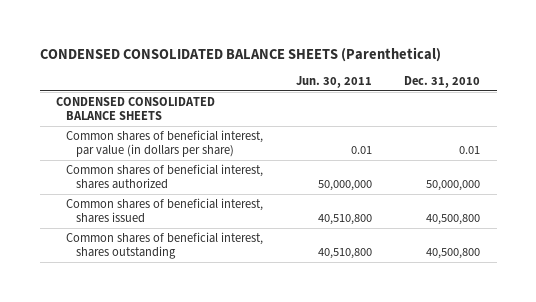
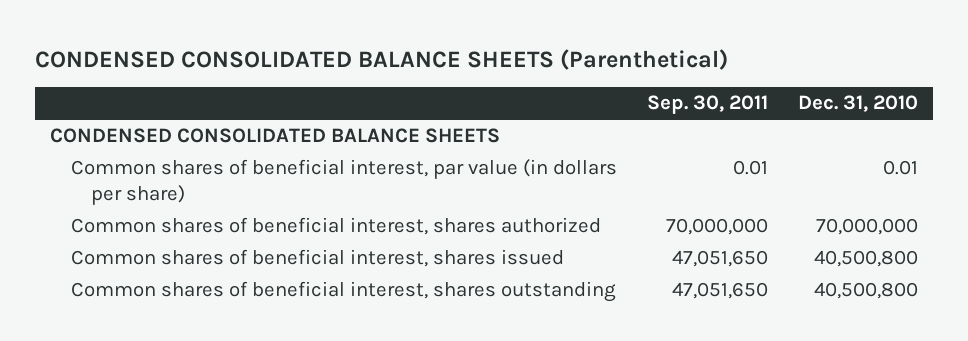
[295,76,372,89] Jun. 30, 2011 -> none
none -> [646,95,768,115] Sep. 30, 2011
[426,180,481,192] 50,000,000 -> [816,218,919,236] 70,000,000

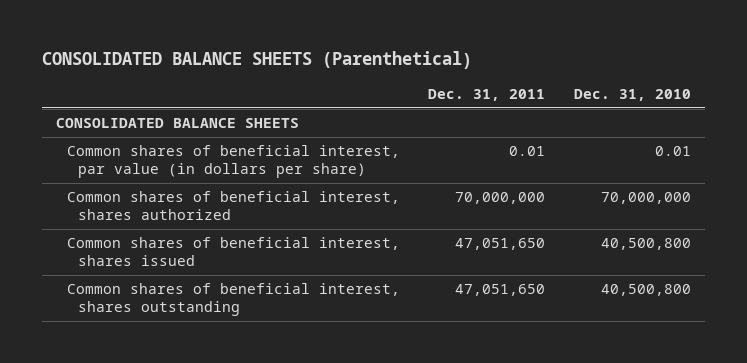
[34,48,728,70] CONDENSED CONSOLIDATED BALANCE SHEETS (Parenthetical) -> [42,50,473,69] CONSOLIDATED BALANCE SHEETS (Parenthetical)
[646,95,768,115] Sep. 30, 2011 -> none
none -> [428,88,546,101] Dec. 31, 2011
[50,128,501,144] CONDENSED CONSOLIDATED BALANCE SHEETS -> [56,118,300,129] CONSOLIDATED BALANCE SHEETS

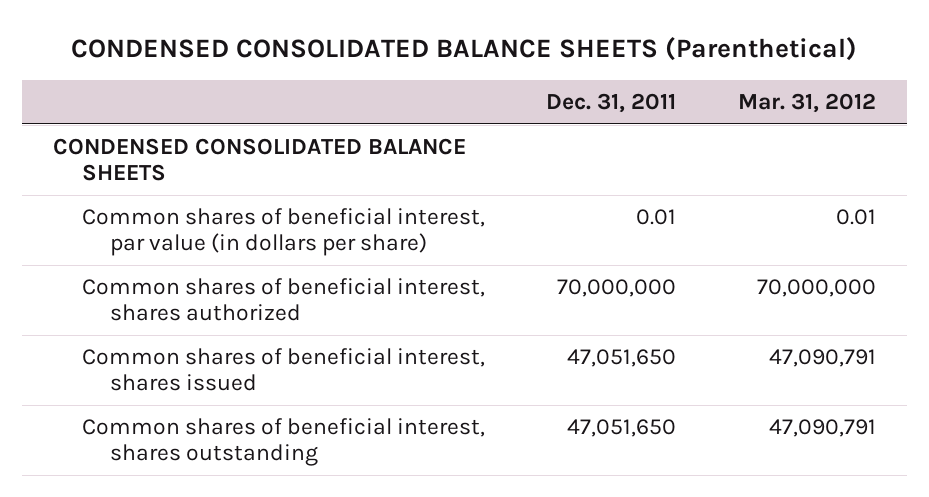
[42,50,473,69] CONSOLIDATED BALANCE SHEETS (Parenthetical) -> [71,37,858,62] CONDENSED CONSOLIDATED BALANCE SHEETS (Parenthetical)
[573,88,691,101] Dec. 31, 2010 -> none
none -> [737,93,876,114] Mar. 31, 2012
[56,118,300,129] CONSOLIDATED BALANCE SHEETS -> [52,137,466,182] CONDENSED CONSOLIDATED BALANCE SHEETS

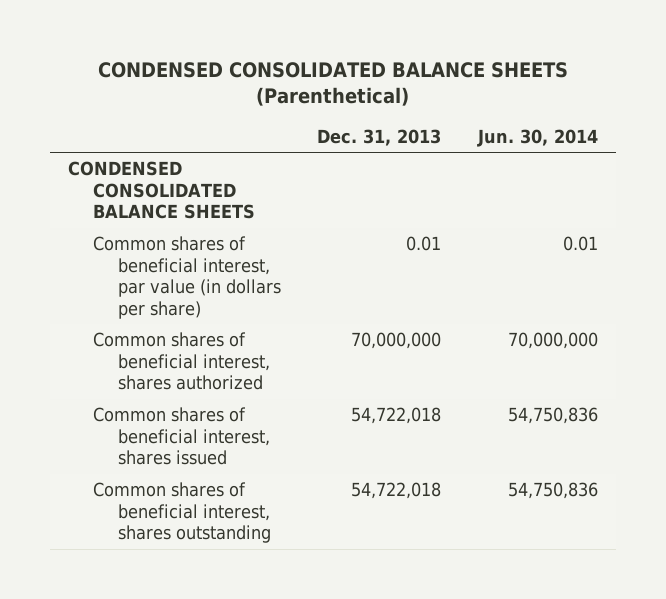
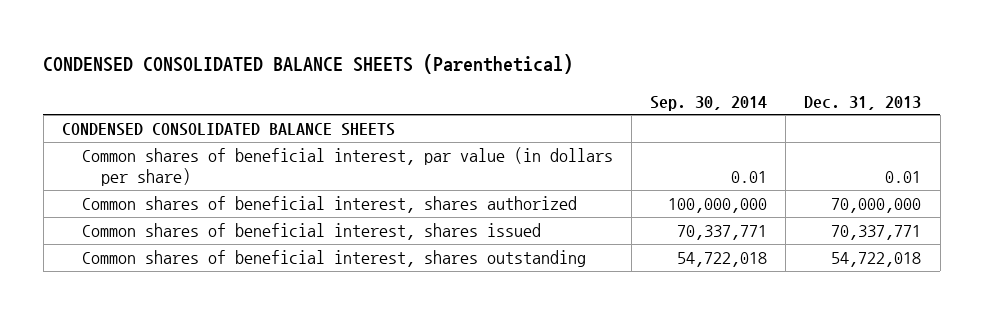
[476,128,598,147] Jun. 30, 2014 -> none
none -> [650,95,768,111] Sep. 30, 2014
[351,407,442,425] 54,722,018 -> [831,224,922,240] 70,337,771

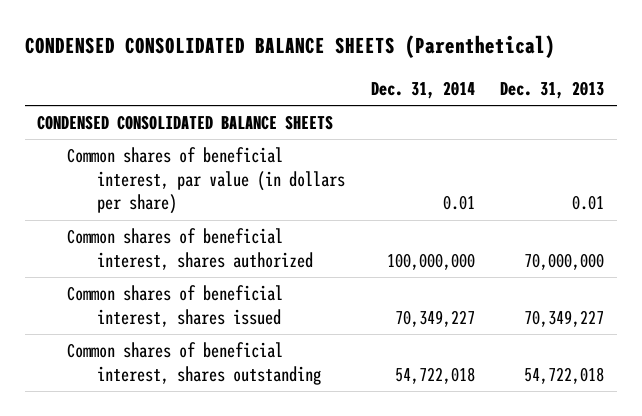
[650,95,768,111] Sep. 30, 2014 -> none
none -> [370,81,475,100] Dec. 31, 2014
[831,224,922,240] 70,337,771 -> [524,309,605,327] 70,349,227

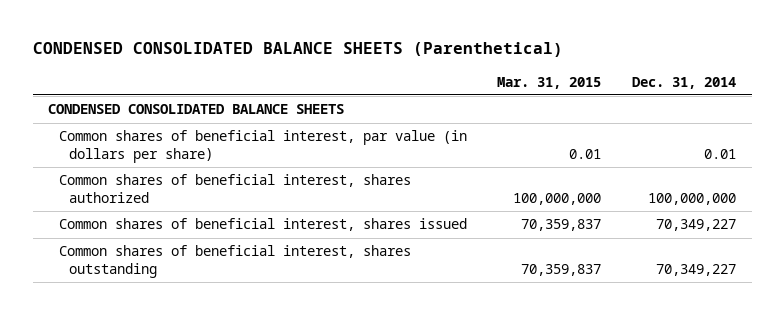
[500,81,605,100] Dec. 31, 2013 -> none
none -> [497,76,602,89] Mar. 31, 2015
[394,366,475,384] 54,722,018 -> [656,263,737,276] 70,349,227

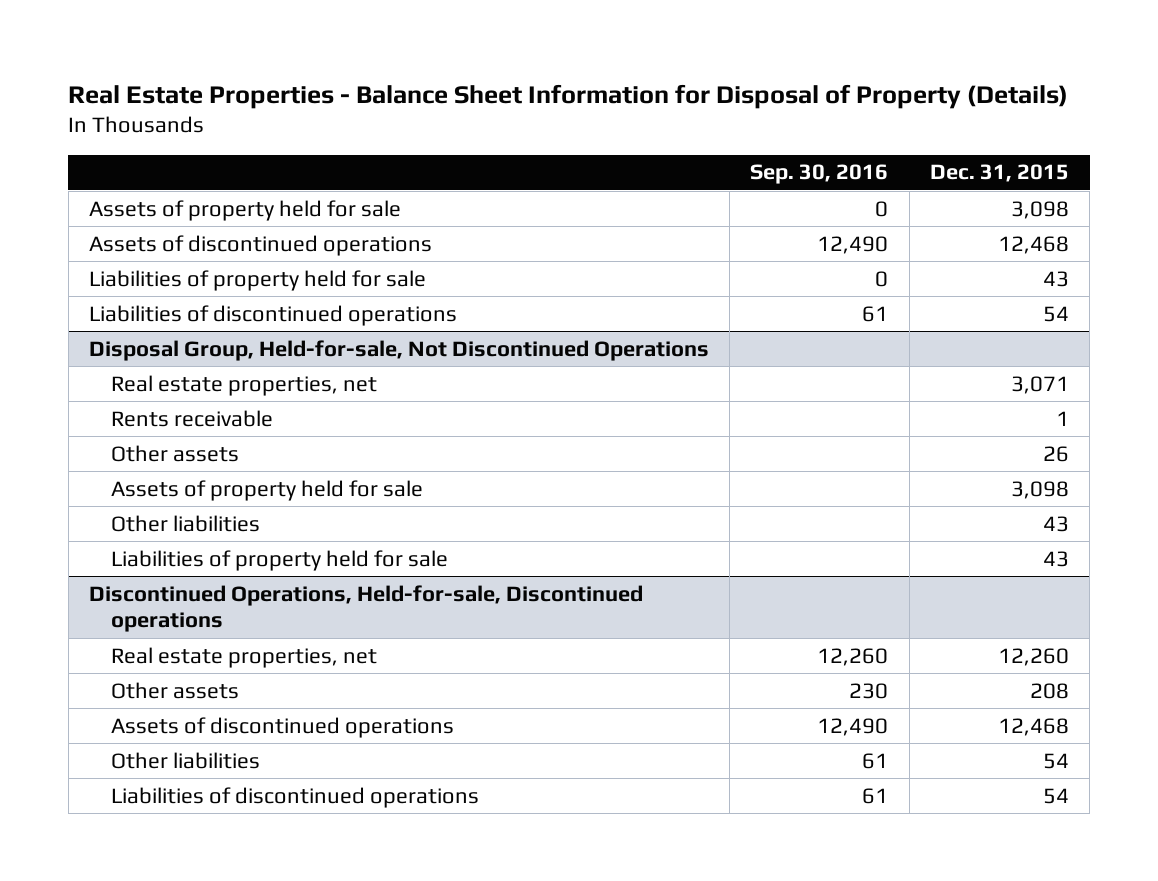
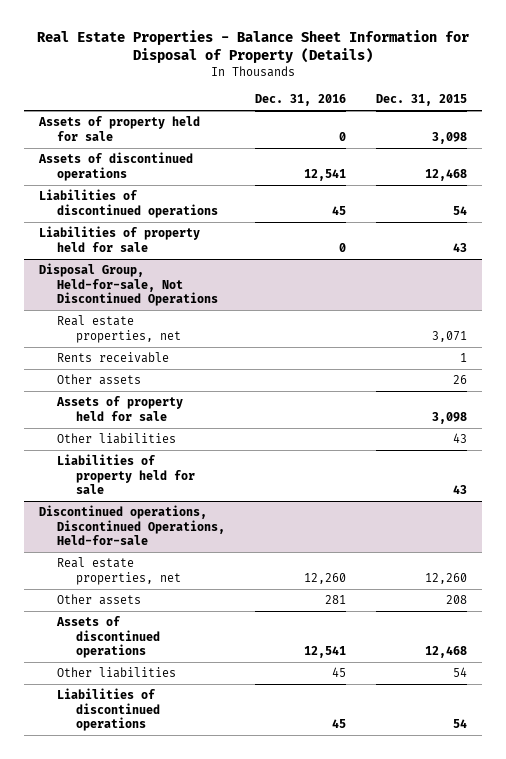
[750,164,889,185] Sep. 30, 2016 -> none
none -> [255,94,347,107] Dec. 31, 2016
[88,269,426,291] Liabilities of property held for sale -> [39,226,201,252] Liabilities of property held for sale
[88,584,643,633] Discontinued Operations, Held-for-sale, Discontinued operations -> [39,505,226,546] Discontinued operations, Discontinued Operations, Held-for-sale

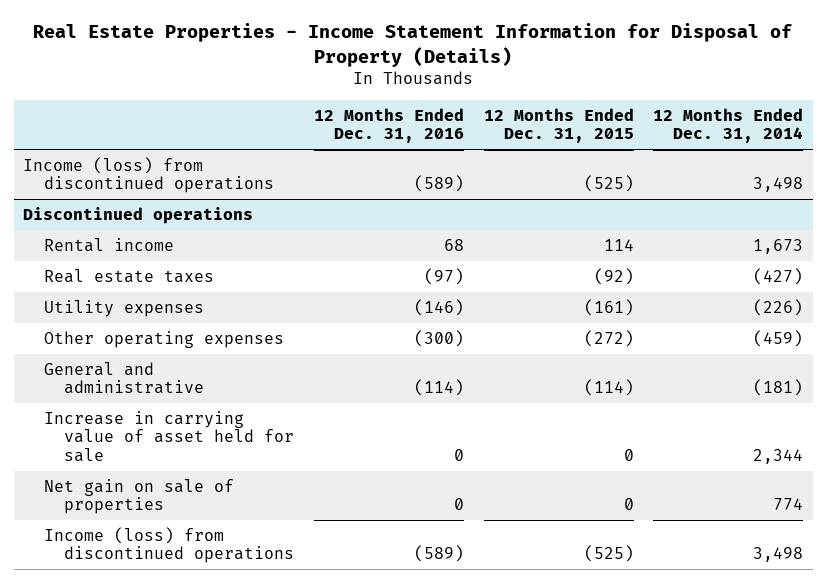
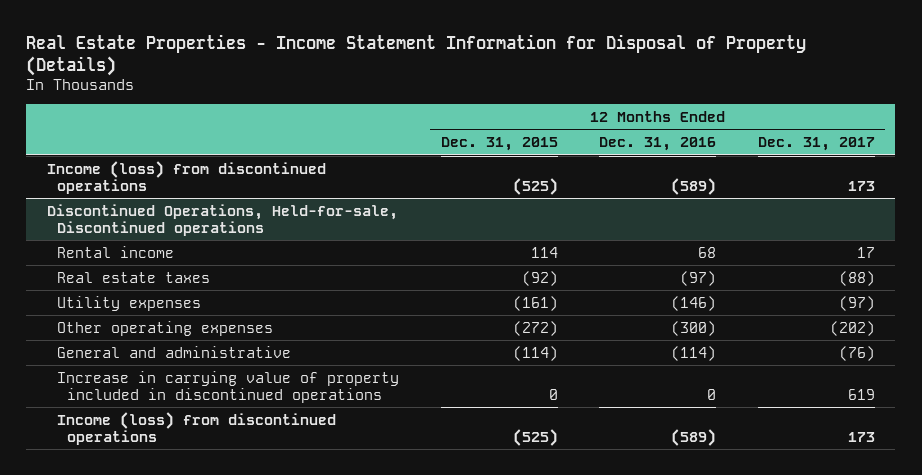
[653,107,804,144] 12 Months Ended Dec. 31, 2014 -> none
none -> [757,137,875,152] Dec. 31, 2017
[23,207,254,225] Discontinued operations -> none
none -> [47,203,399,236] Discontinued Operations, Held-for-sale, Discontinued operations
[43,411,295,462] Increase in carrying value of asset held for sale -> none
[43,479,234,515] Net gain on sale of properties -> [57,370,400,403] Increase in carrying value of property included in discontinued operations

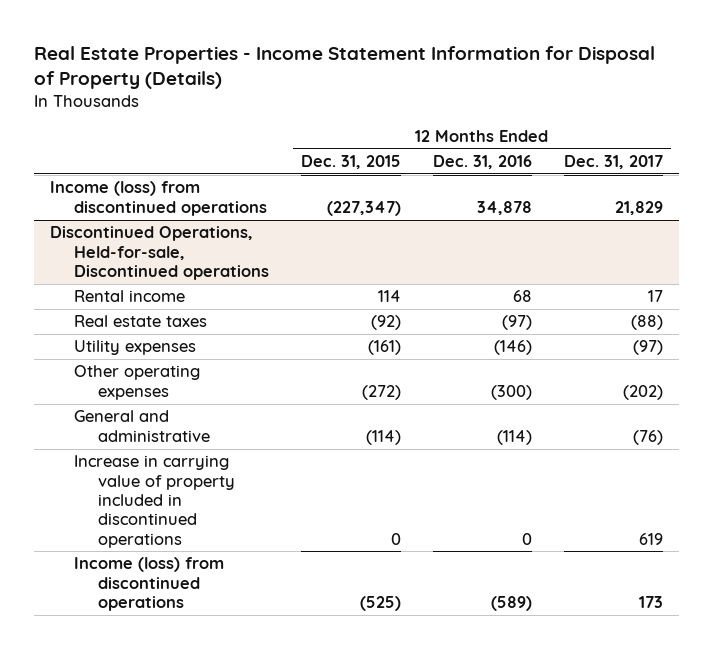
[512,177,558,195] (525) -> [327,200,402,216] (227,347)
[671,177,717,195] (589) -> [477,200,533,215] 34,878
[847,180,875,191] 173 -> [614,200,663,215] 21,829

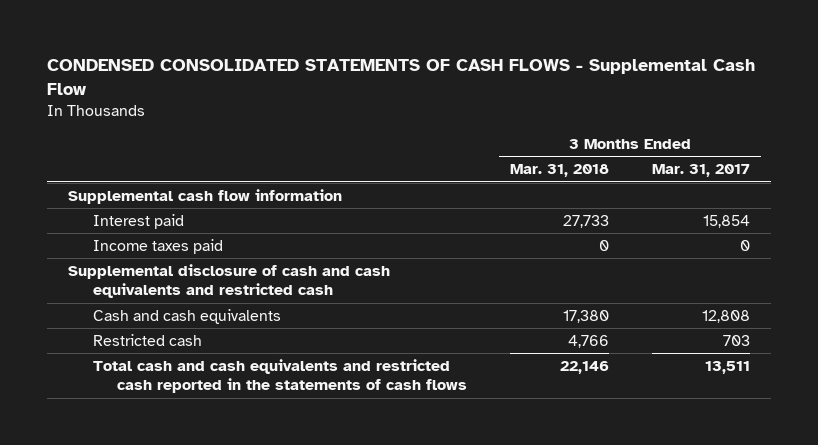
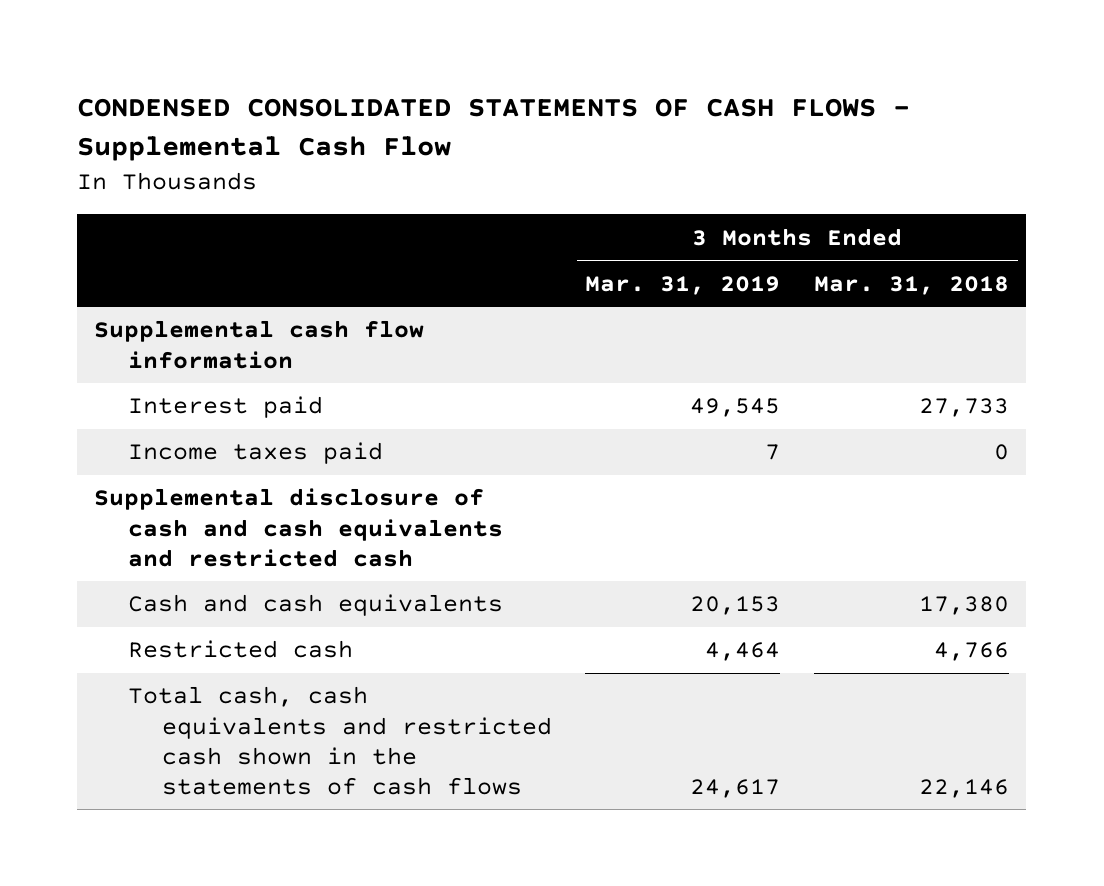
[652,164,751,178] Mar. 31, 2017 -> none
none -> [585,275,781,295] Mar. 31, 2019
[92,358,468,394] Total cash and cash equivalents and restricted cash reported in the statements of cash flows -> [127,686,552,795] Total cash, cash equivalents and restricted cash shown in the statements of cash flows

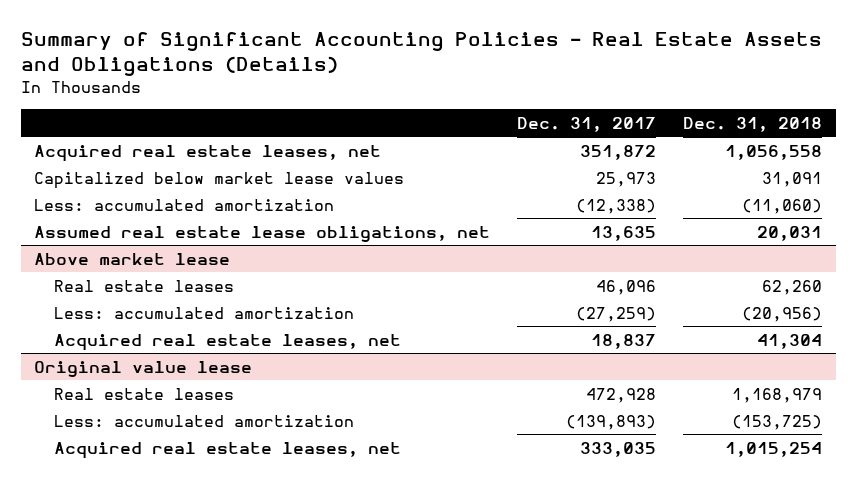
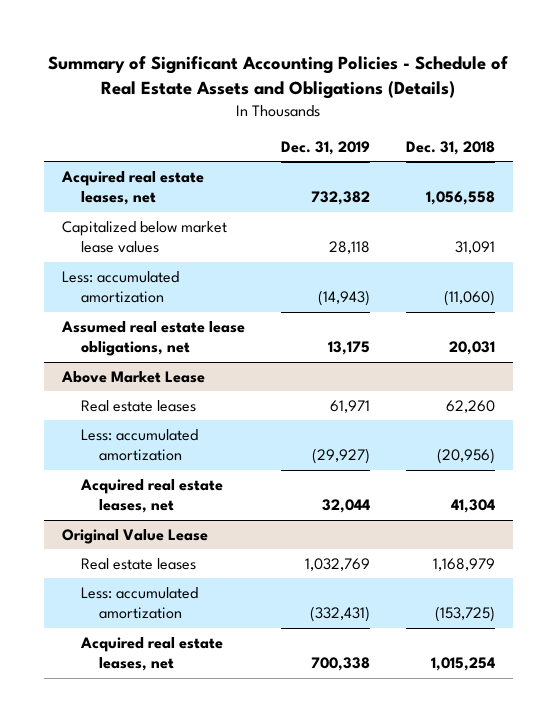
[20,31,822,77] Summary of Significant Accounting Policies - Real Estate Assets and Obligations (Details) -> [48,55,509,99] Summary of Significant Accounting Policies - Schedule of Real Estate Assets and Obligations (Details)
[517,116,657,132] Dec. 31, 2017 -> none
none -> [280,140,370,155] Dec. 31, 2019
[34,252,231,265] Above market lease -> [60,370,205,383] Above Market Lease
[34,360,253,377] Original value lease -> [61,528,208,544] Original Value Lease

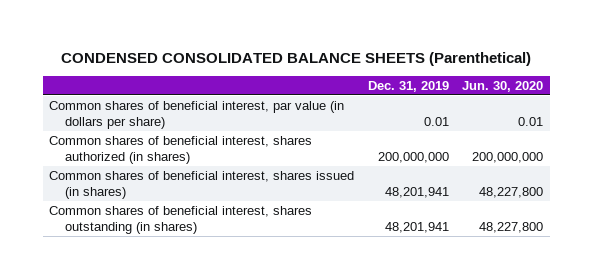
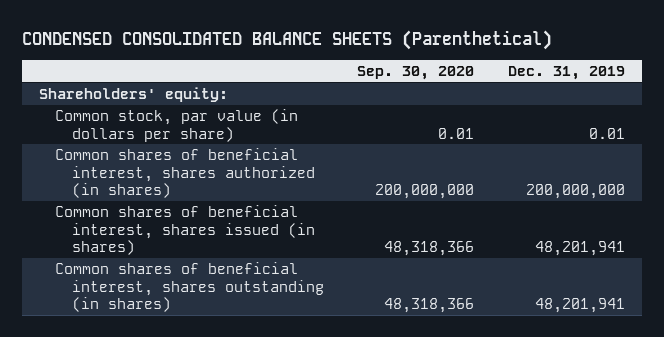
[461,80,543,92] Jun. 30, 2020 -> none
none -> [357,65,475,80] Sep. 30, 2020
none -> [38,87,228,103] Shareholders' equity:
[49,100,345,129] Common shares of beneficial interest, par value (in dollars per share) -> [55,109,299,142] Common stock, par value (in dollars per share)

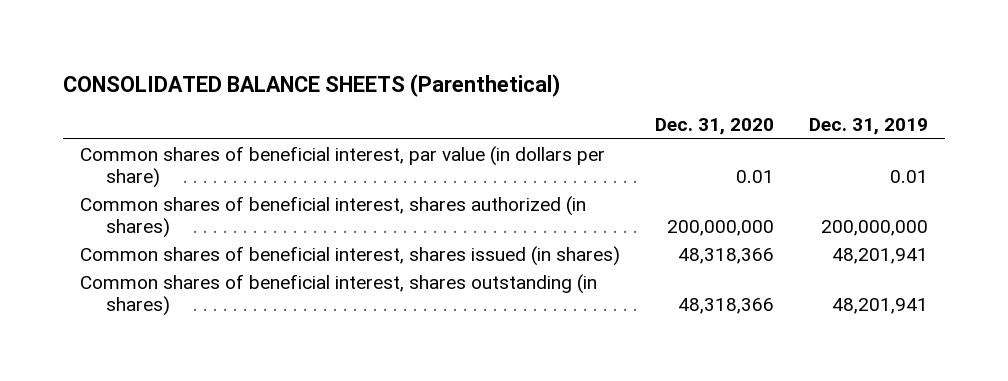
[21,29,552,50] CONDENSED CONSOLIDATED BALANCE SHEETS (Parenthetical) -> [62,74,560,98] CONSOLIDATED BALANCE SHEETS (Parenthetical)
[357,65,475,80] Sep. 30, 2020 -> none
none -> [654,118,774,136] Dec. 31, 2020
[38,87,228,103] Shareholders' equity: -> none
[55,109,299,142] Common stock, par value (in dollars per share) -> [80,145,606,188] Common shares of beneficial interest, par value (in dollars per share)

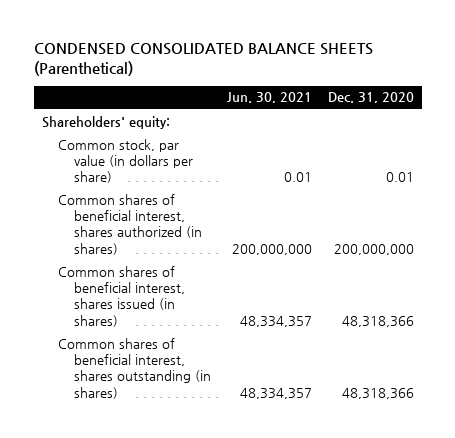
[62,74,560,98] CONSOLIDATED BALANCE SHEETS (Parenthetical) -> [33,43,373,76] CONDENSED CONSOLIDATED BALANCE SHEETS (Parenthetical)
[808,118,928,136] Dec. 31, 2019 -> none
none -> [226,92,312,104] Jun. 30, 2021
none -> [41,115,170,129] Shareholders' equity:
[80,145,606,188] Common shares of beneficial interest, par value (in dollars per share) -> [57,138,193,184] Common stock, par value (in dollars per share)

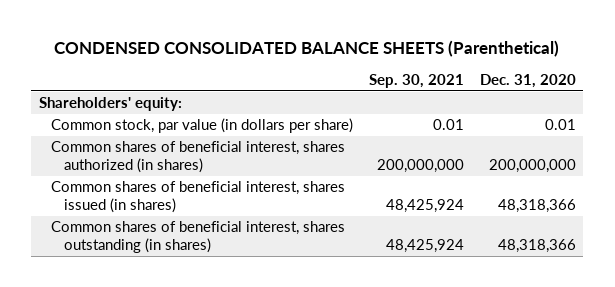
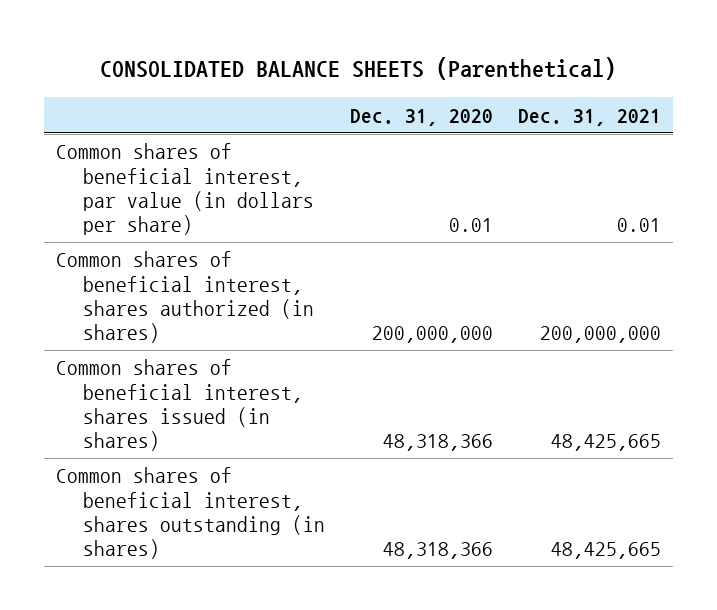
[54,39,560,57] CONDENSED CONSOLIDATED BALANCE SHEETS (Parenthetical) -> [100,57,617,81] CONSOLIDATED BALANCE SHEETS (Parenthetical)
[368,73,464,88] Sep. 30, 2021 -> none
none -> [517,108,661,126] Dec. 31, 2021
[38,97,182,112] Shareholders' equity: -> none
[51,118,354,134] Common stock, par value (in dollars per share) -> [56,143,314,235] Common shares of beneficial interest, par value (in dollars per share)

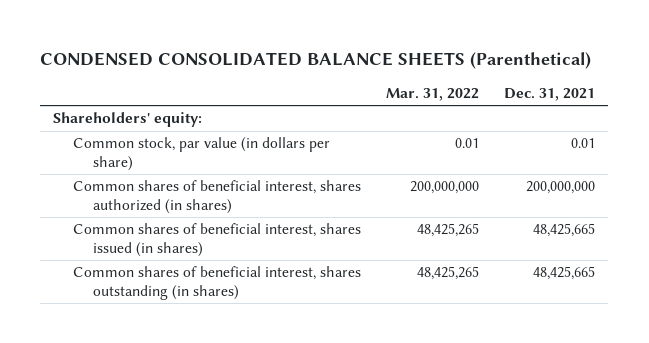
[100,57,617,81] CONSOLIDATED BALANCE SHEETS (Parenthetical) -> [40,51,592,69] CONDENSED CONSOLIDATED BALANCE SHEETS (Parenthetical)
[349,108,493,126] Dec. 31, 2020 -> none
none -> [386,87,480,101] Mar. 31, 2022
none -> [53,112,203,128] Shareholders' equity:
[56,143,314,235] Common shares of beneficial interest, par value (in dollars per share) -> [73,137,331,172] Common stock, par value (in dollars per share)

